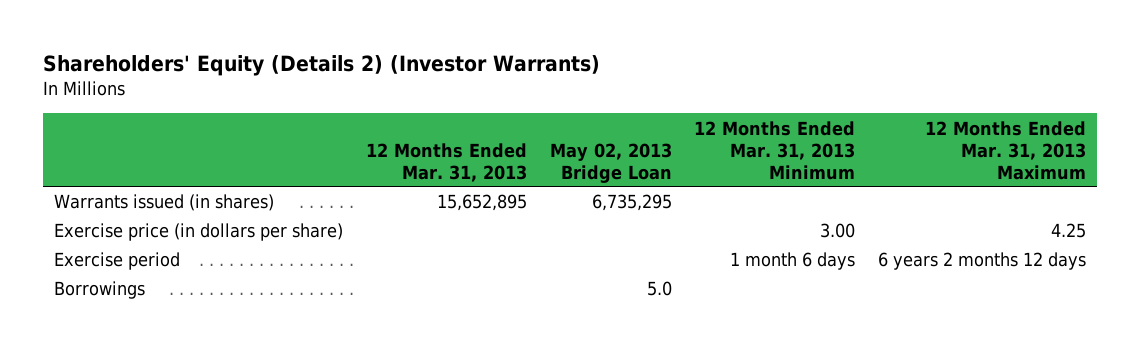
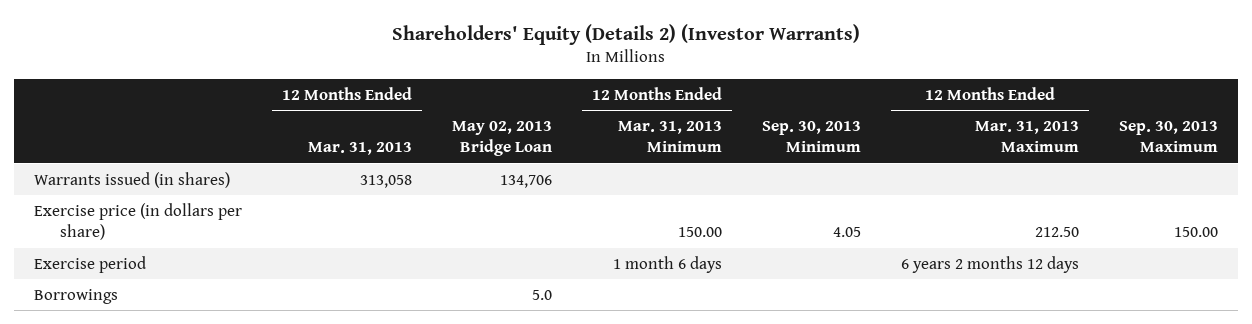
none -> [761,121,861,153] Sep. 30, 2013 Minimum
none -> [1119,121,1219,153] Sep. 30, 2013 Maximum
[436,194,527,212] 15,652,895 -> [359,174,412,188] 313,058
[591,194,672,212] 6,735,295 -> [499,174,552,188] 134,706
[820,223,856,239] 3.00 -> [677,227,722,238] 150.00
[1051,223,1087,239] 4.25 -> [1035,227,1080,238] 212.50

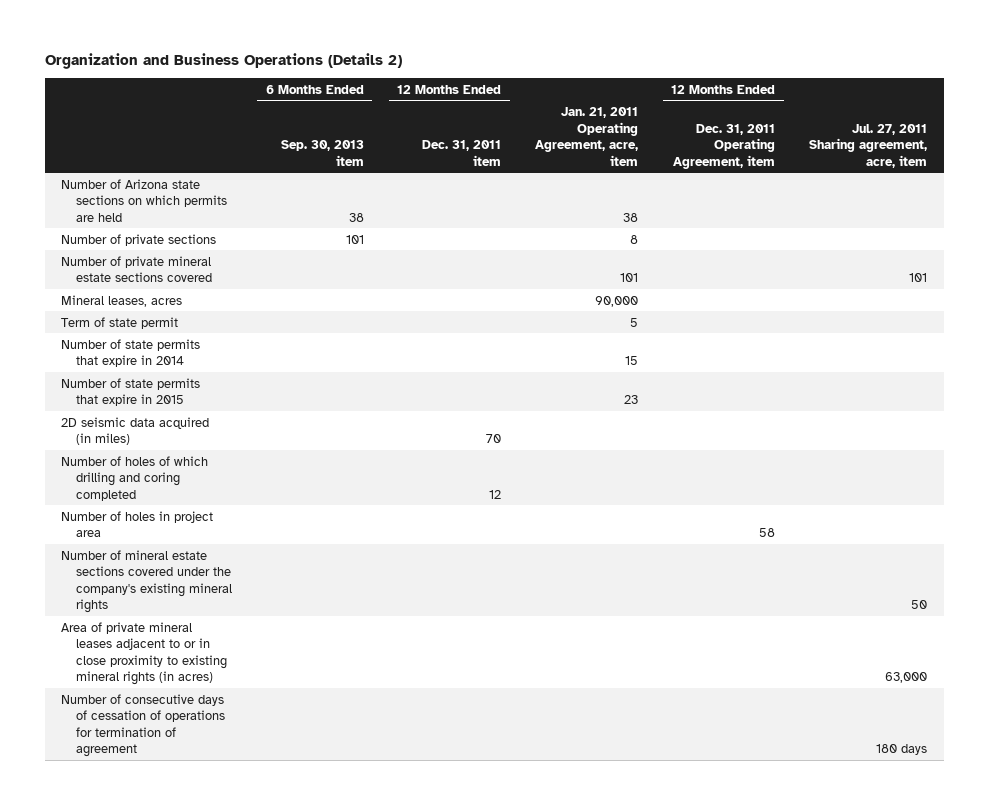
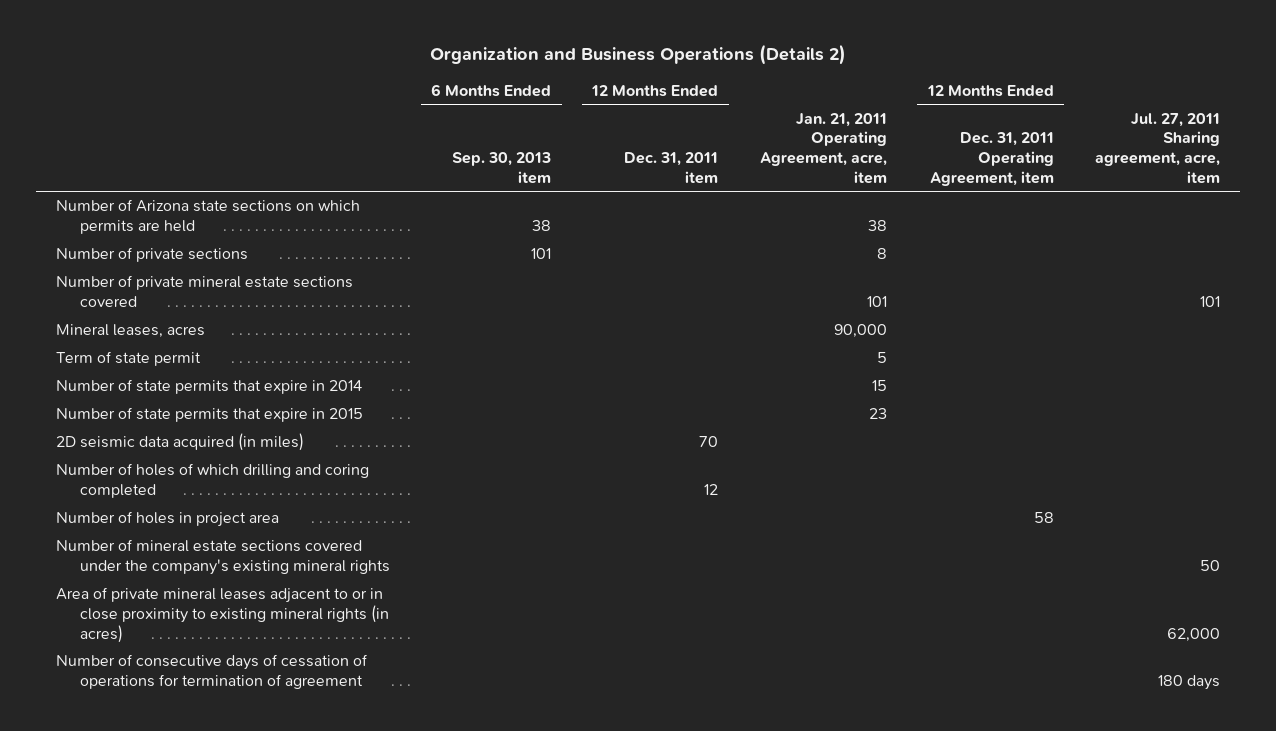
[884,672,927,684] 63,000 -> [1166,627,1220,642] 62,000

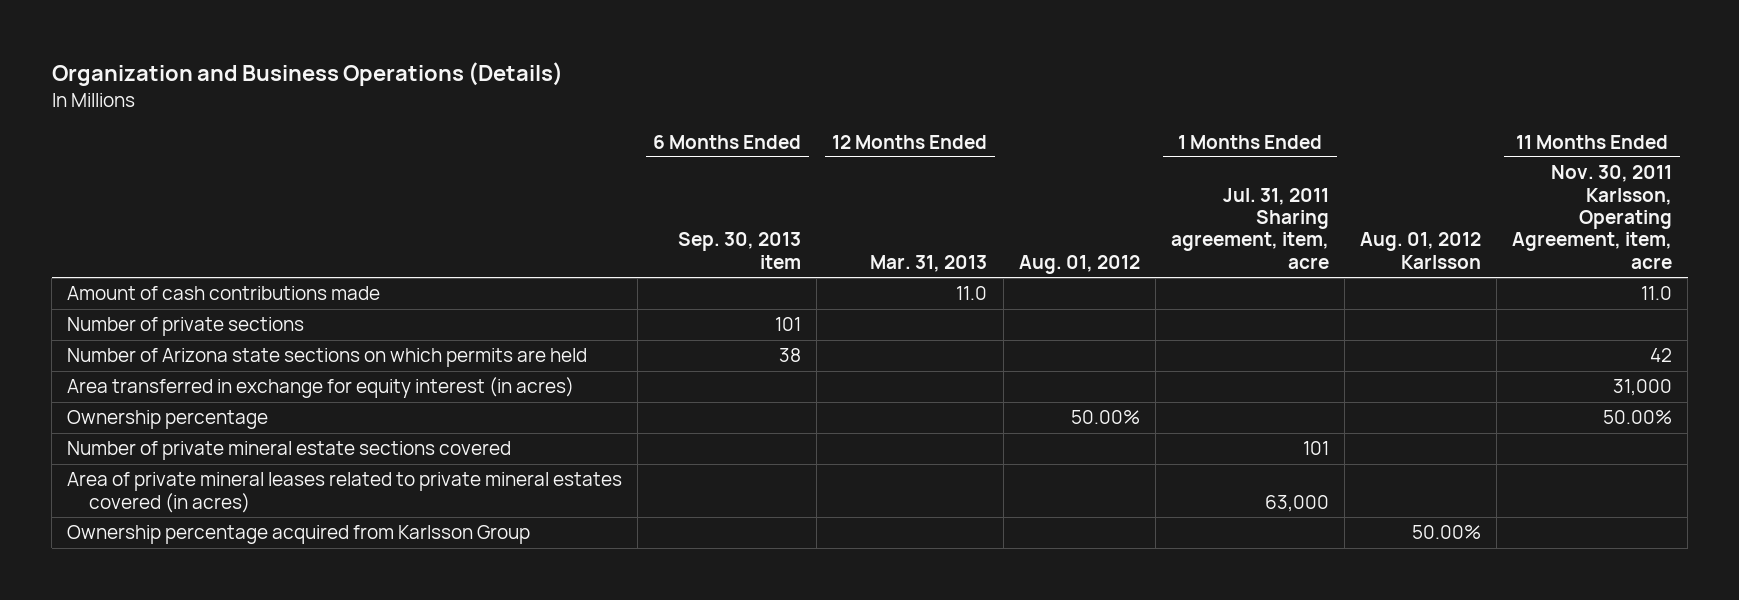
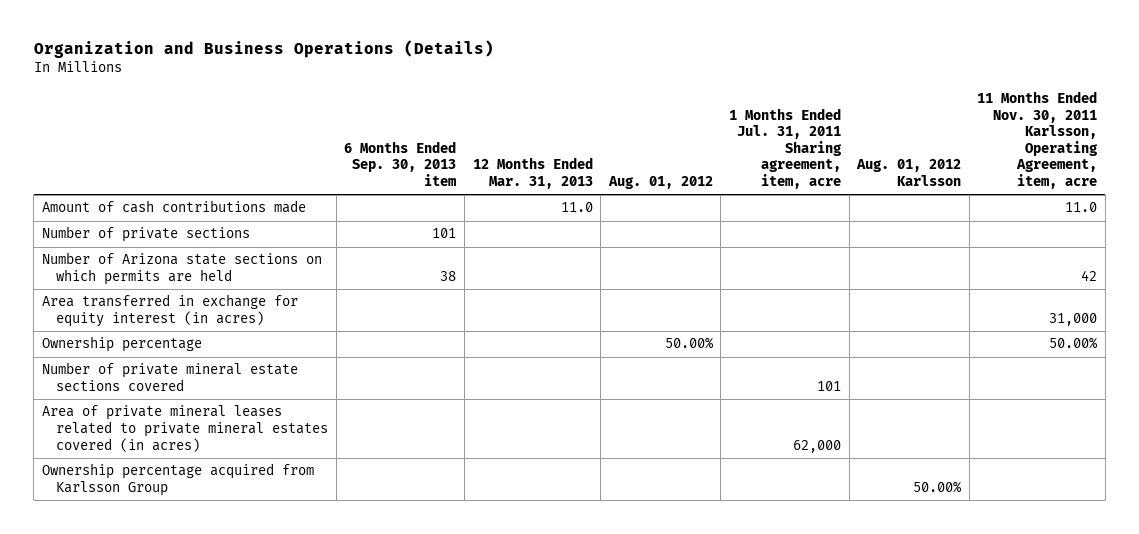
[1264,494,1329,512] 63,000 -> [792,439,841,453] 62,000

